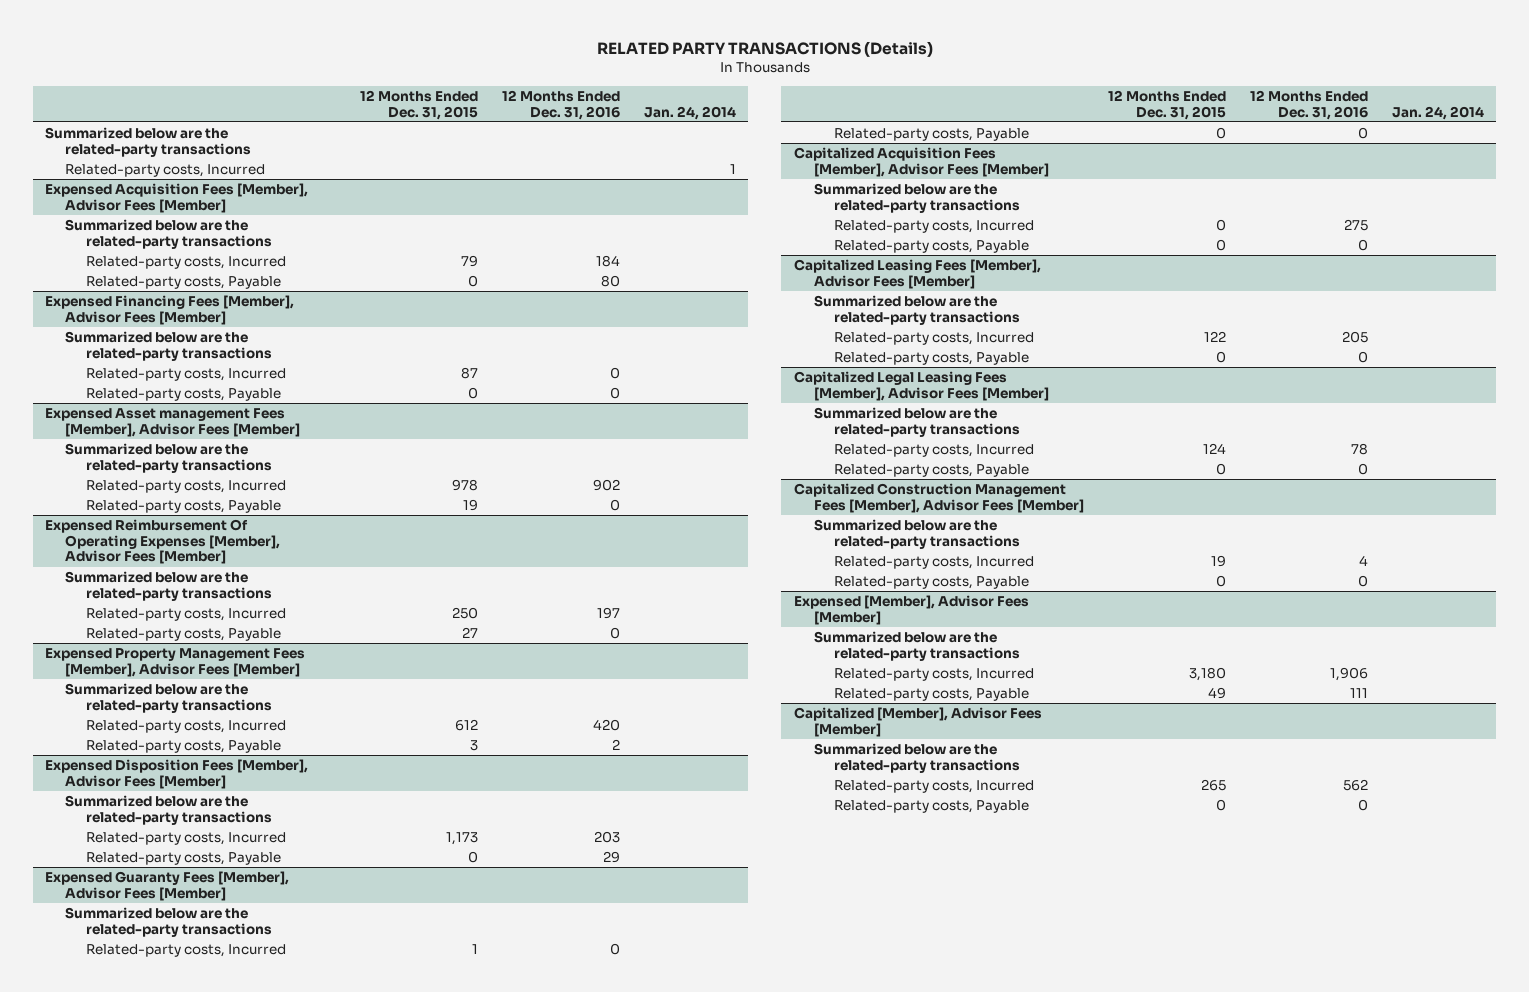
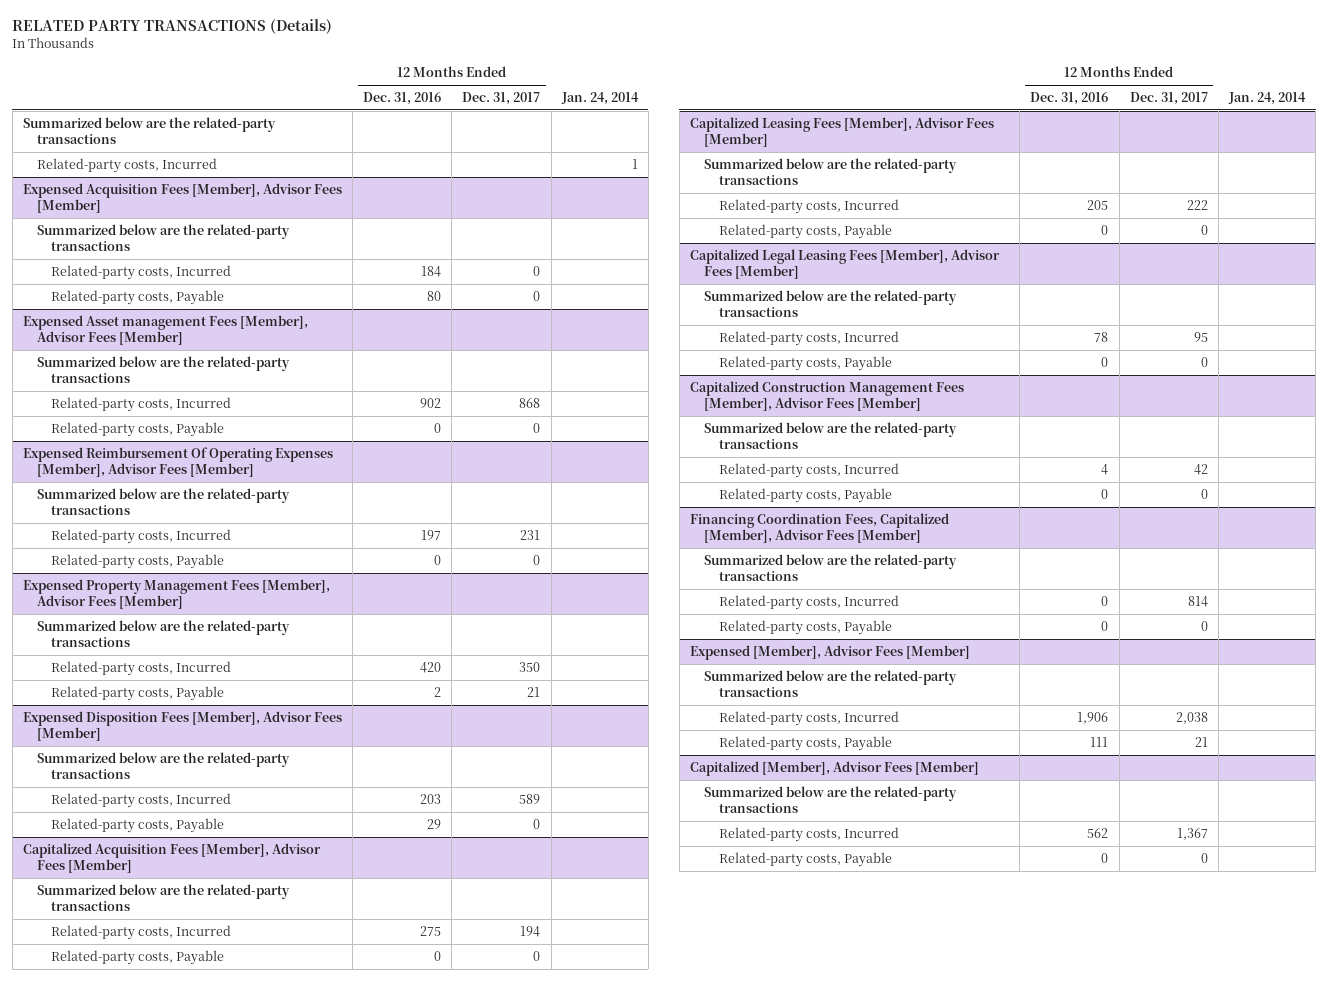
[359,89,478,120] 12 Months Ended Dec. 31, 2015 -> none
none -> [462,91,541,105] Dec. 31, 2017
[45,294,295,325] Expensed Financing Fees [Member], Advisor Fees [Member] -> none
[65,330,272,361] Summarized below are the related-party transactions -> none
[85,367,286,381] Related-party costs, Incurred -> none
[85,387,281,401] Related-party costs, Payable -> none
[45,870,290,901] Expensed Guaranty Fees [Member], Advisor Fees [Member] -> none
[65,906,272,937] Summarized below are the related-party transactions -> none
[85,943,286,957] Related-party costs, Incurred -> none
[833,127,1029,141] Related-party costs, Payable -> none
none -> [690,512,950,543] Financing Coordination Fees, Capitalized [Member], Advisor Fees [Member]
none -> [704,553,958,581] Summarized below are the related-party transactions
none -> [718,594,899,610] Related-party costs, Incurred
none -> [718,619,892,635] Related-party costs, Payable

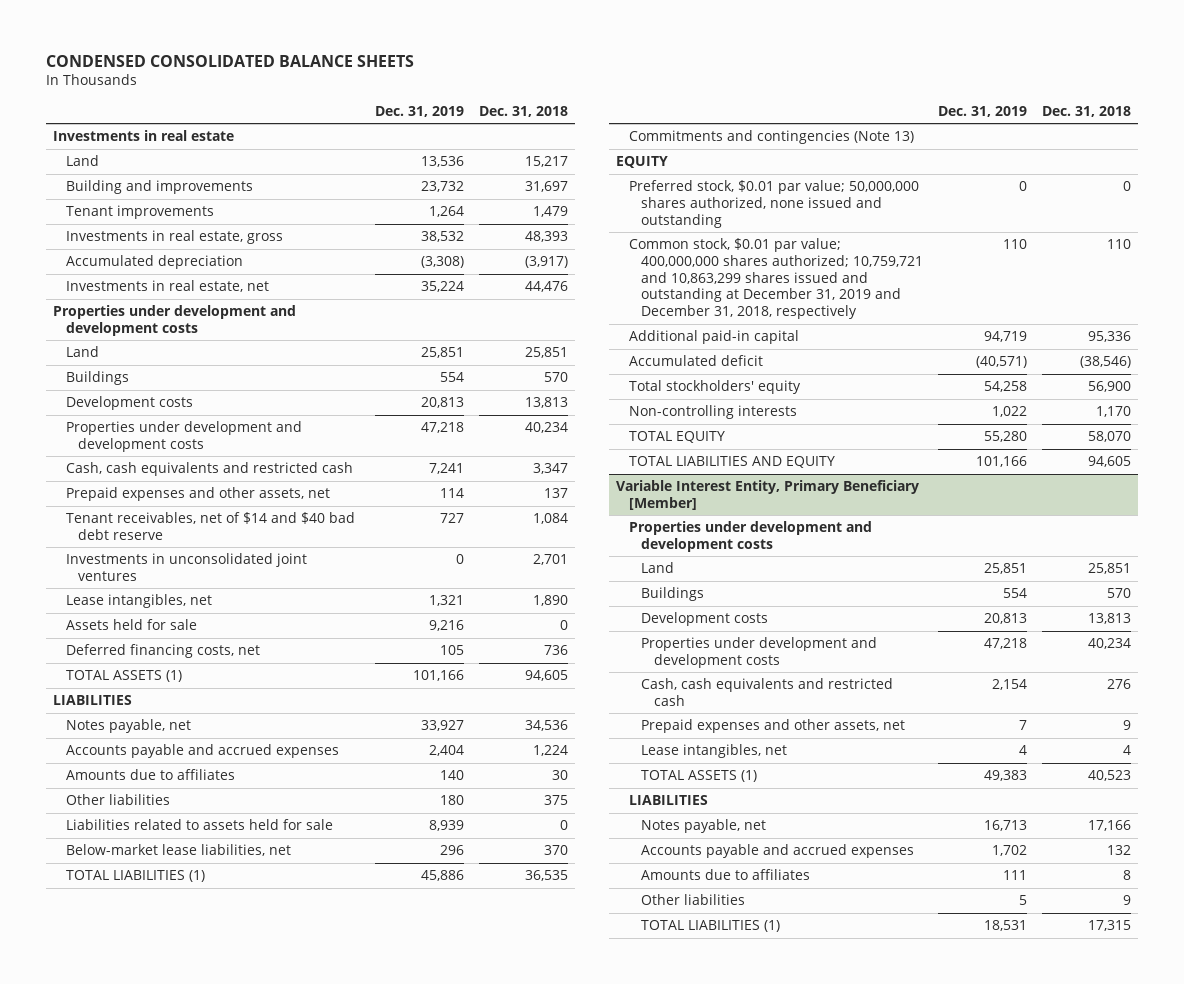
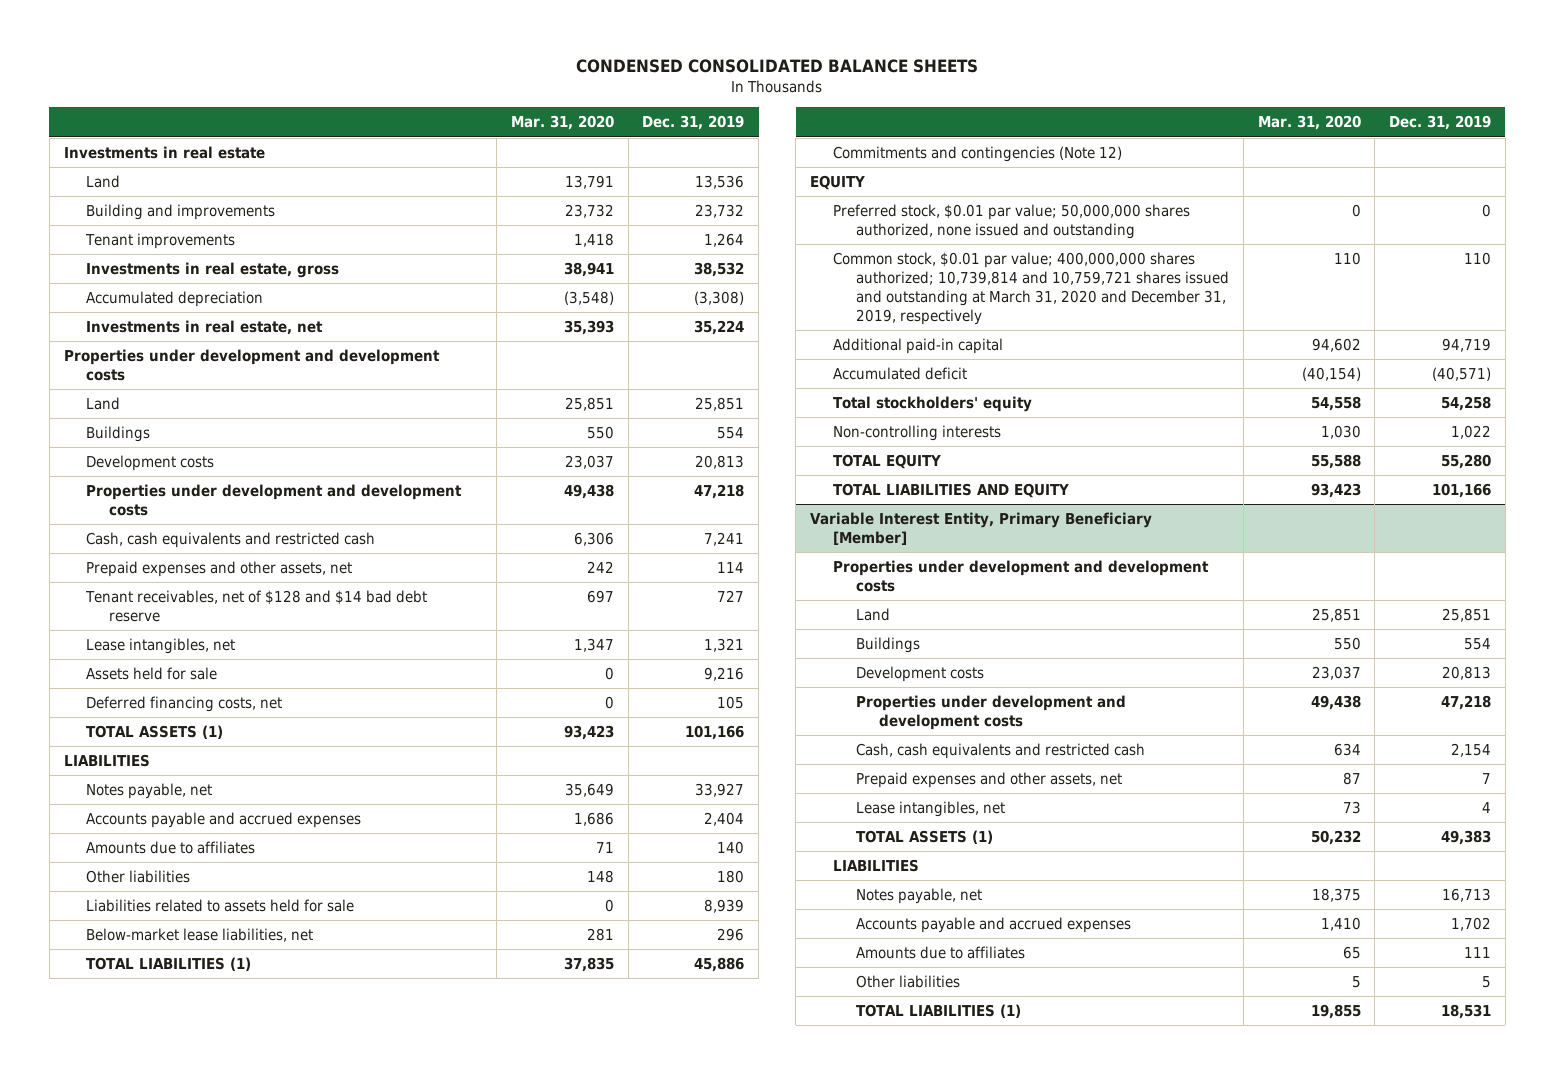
[479,105,569,117] Dec. 31, 2018 -> none
none -> [510,115,614,131] Mar. 31, 2020
[65,553,307,581] Investments in unconsolidated joint ventures -> none
[65,512,355,540] Tenant receivables, net of $14 and $40 bad debt reserve -> [85,590,428,622] Tenant receivables, net of $128 and $14 bad debt reserve
[628,130,914,145] Commitments and contingencies (Note 13) -> [833,146,1123,163] Commitments and contingencies (Note 12)
[628,238,924,320] Common stock, $0.01 par value; 400,000,000 shares authorized; 10,759,721 and 10,863,299 shares issued and outstanding at December 31, 2019 and December 31, 2018, respectively -> [833,252,1229,325] Common stock, $0.01 par value; 400,000,000 shares authorized; 10,739,814 and 10,759,721 shares issued and outstanding at March 31, 2020 and December 31, 2019, respectively

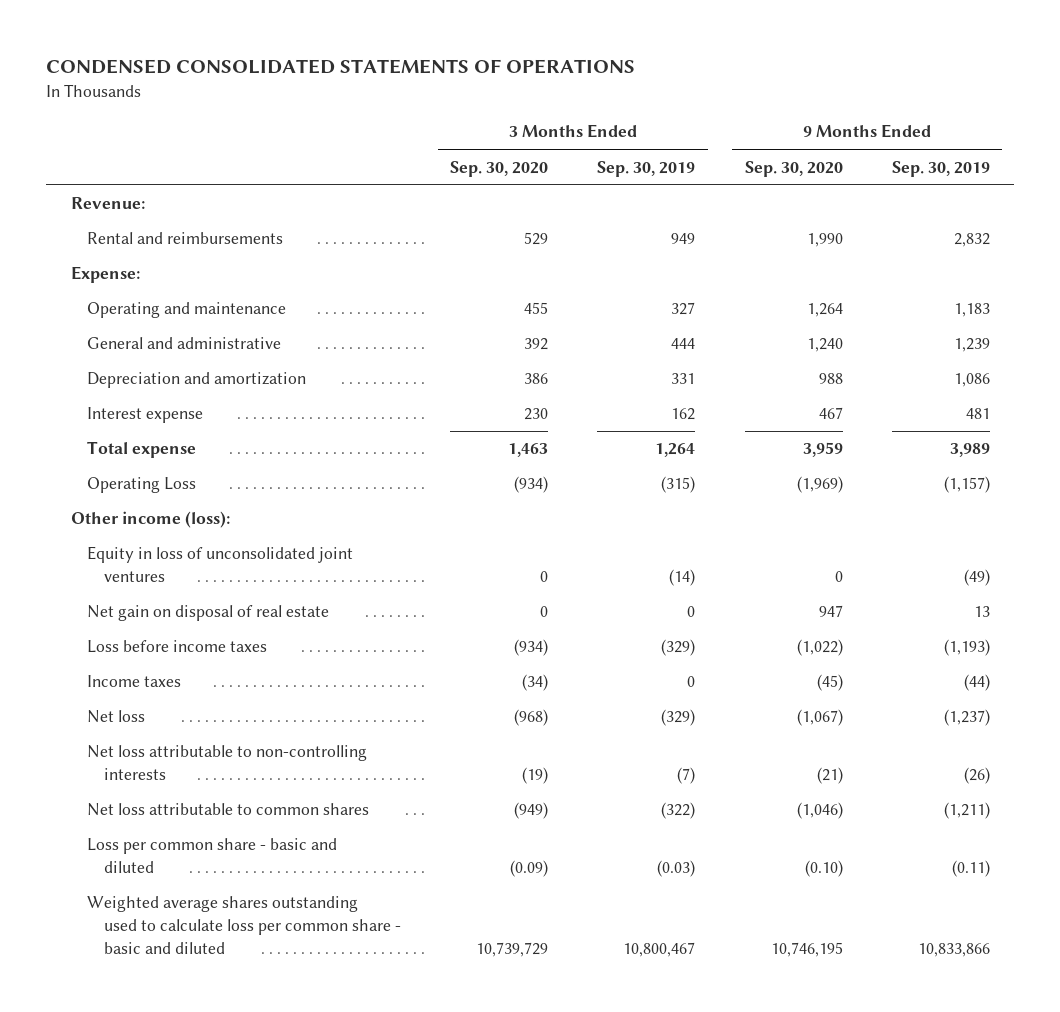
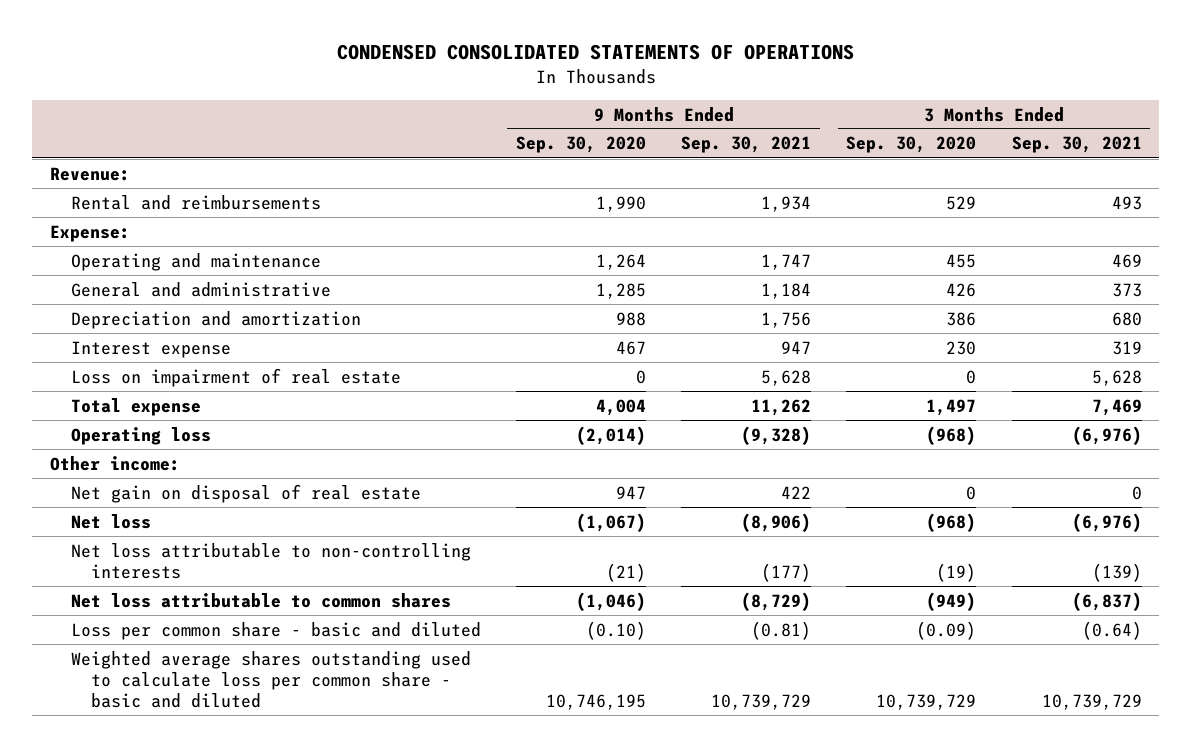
[597,160,696,177] Sep. 30, 2019 -> none
[891,160,990,177] Sep. 30, 2019 -> none
none -> [681,136,812,154] Sep. 30, 2021
none -> [1011,136,1142,154] Sep. 30, 2021
[524,338,549,351] 392 -> [946,282,977,297] 426
[806,338,843,353] 1,240 -> [595,282,646,299] 1,285
[87,546,354,582] Equity in loss of unconsolidated joint ventures -> none
none -> [70,367,401,387] Loss on impairment of real estate
[508,443,549,458] 1,463 -> [926,398,977,416] 1,497
[802,442,843,458] 3,959 -> [595,398,646,416] 4,004
[87,477,197,494] Operating Loss -> [70,426,211,445] Operating loss
[514,476,549,494] (934) -> [926,425,977,445] (968)
[796,476,843,494] (1,969) -> [575,425,646,445] (2,014)
[70,511,230,529] Other income (loss): -> [49,455,180,471] Other income:
[87,640,268,654] Loss before income taxes -> none
[87,675,182,688] Income taxes -> none

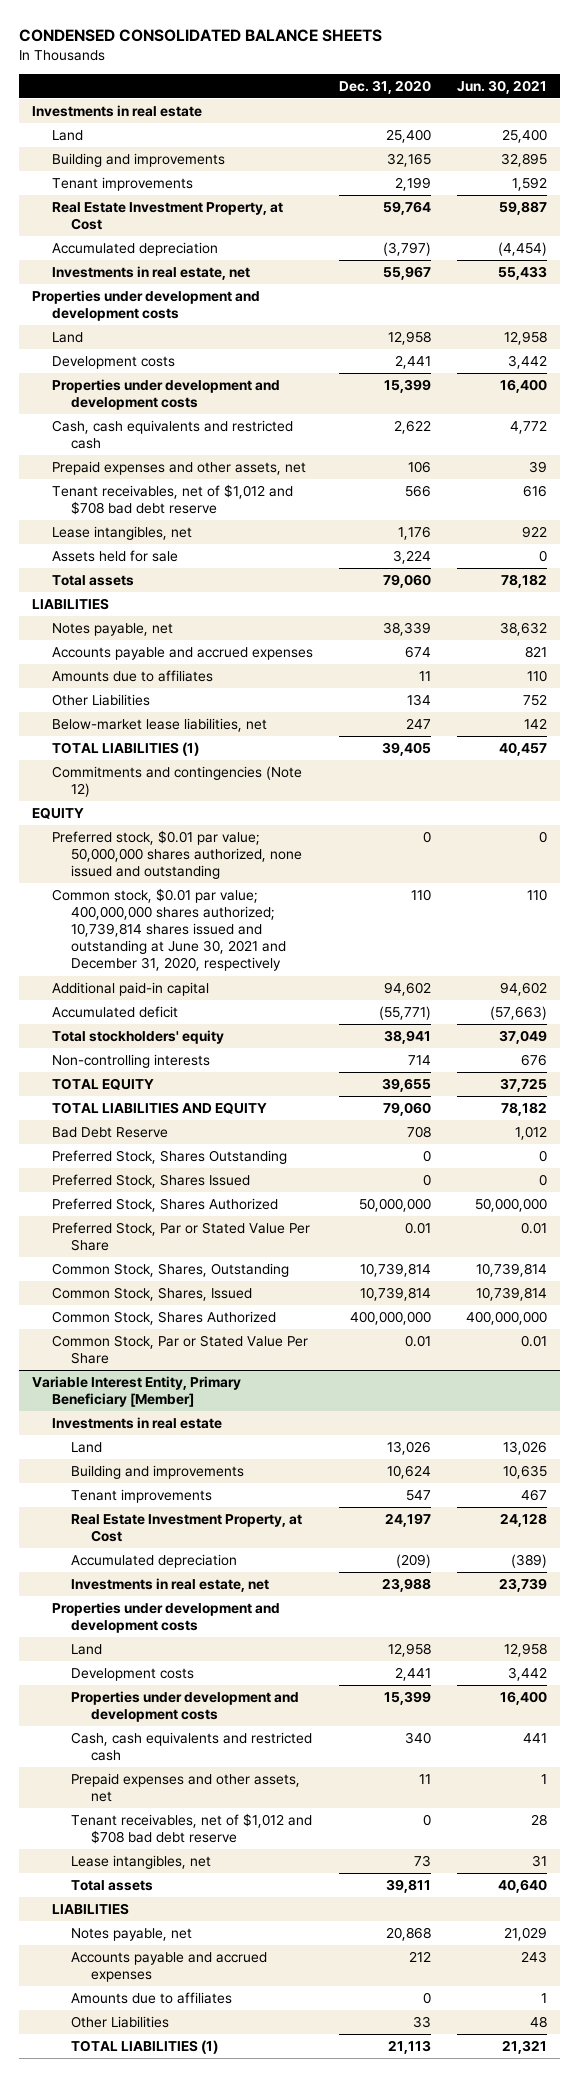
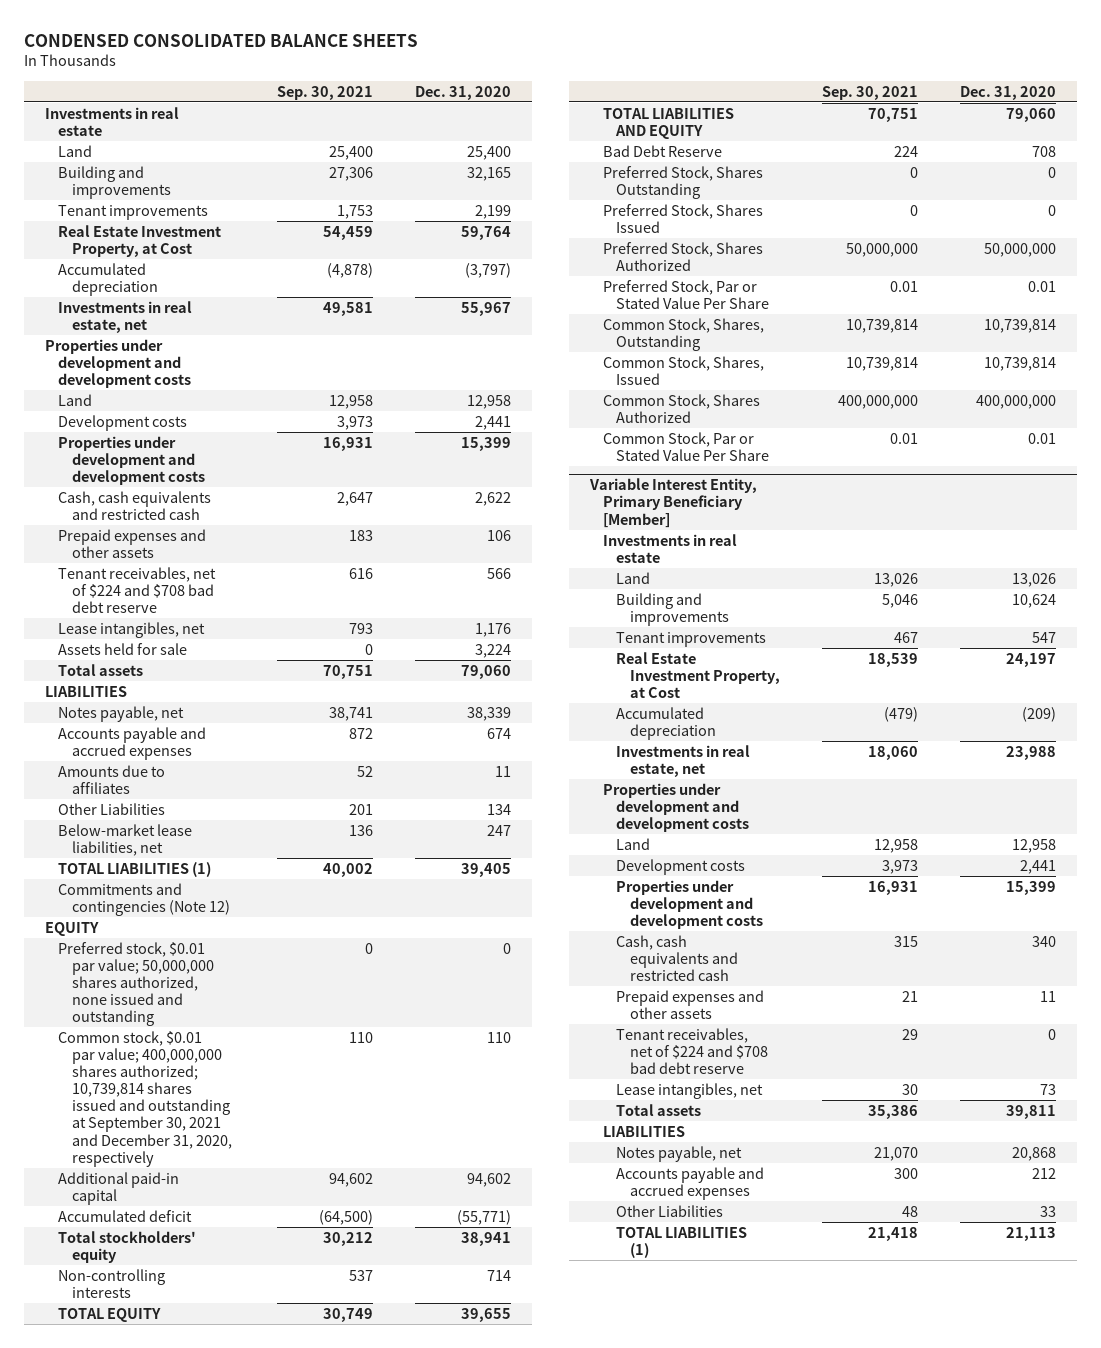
[457,79,548,94] Jun. 30, 2021 -> none
none -> [277,85,374,100] Sep. 30, 2021
[51,460,306,475] Prepaid expenses and other assets, net -> [58,528,207,558] Prepaid expenses and other assets
[51,483,293,516] Tenant receivables, net of $1,012 and $708 bad debt reserve -> [58,566,217,613] Tenant receivables, net of $224 and $708 bad debt reserve
[51,887,287,972] Common stock, $0.01 par value; 400,000,000 shares authorized; 10,739,814 shares issued and outstanding at June 30, 2021 and December 31, 2020, respectively -> [58,1030,232,1167] Common stock, $0.01 par value; 400,000,000 shares authorized; 10,739,814 shares issued and outstanding at September 30, 2021 and December 31, 2020, respectively
[71,1772,301,1803] Prepaid expenses and other assets, net -> [616,989,765,1019] Prepaid expenses and other assets
[71,1812,313,1845] Tenant receivables, net of $1,012 and $708 bad debt reserve -> [616,1027,768,1074] Tenant receivables, net of $224 and $708 bad debt reserve
[71,1991,233,2004] Amounts due to affiliates -> none

